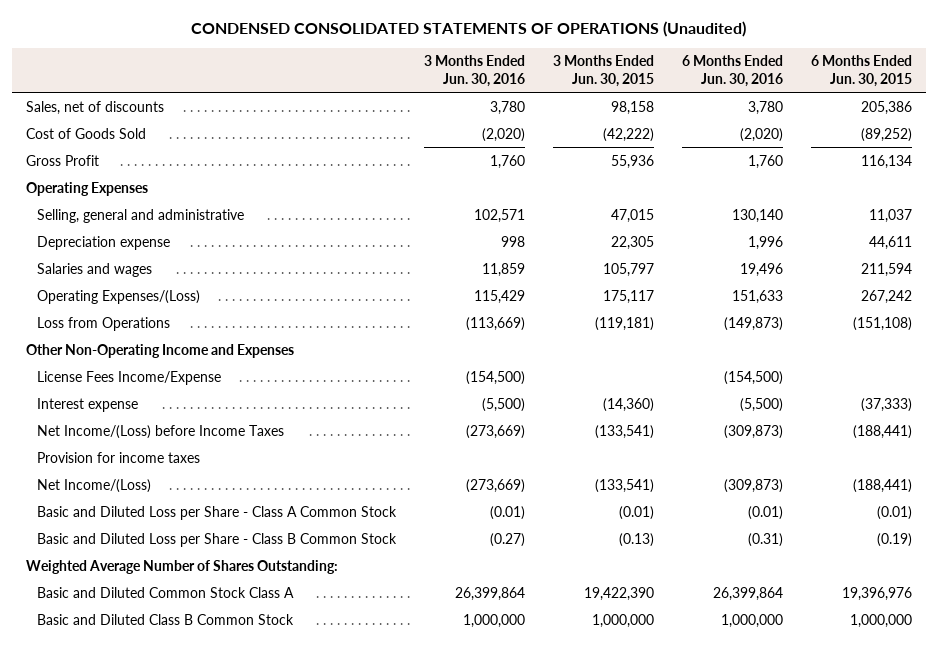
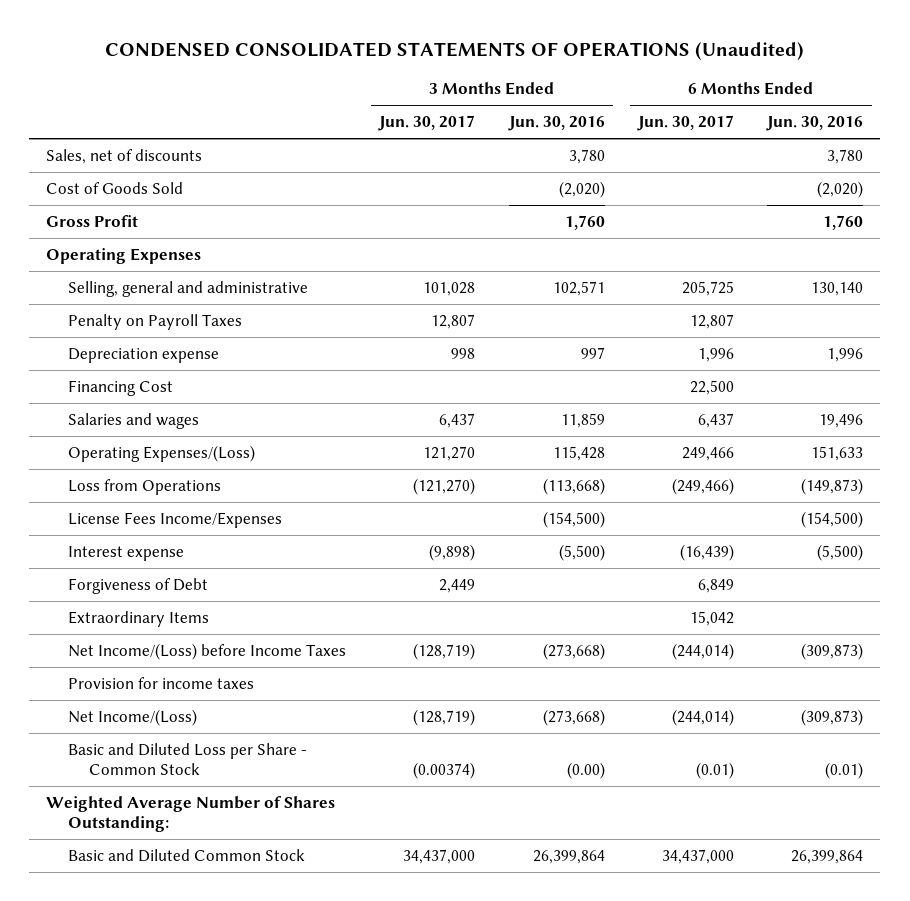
[553,55,655,87] 3 Months Ended Jun. 30, 2015 -> none
[811,55,913,87] 6 Months Ended Jun. 30, 2015 -> none
none -> [378,115,476,132] Jun. 30, 2017
none -> [637,115,735,132] Jun. 30, 2017
none -> [67,313,242,330] Penalty on Payroll Taxes
[501,235,526,247] 998 -> [580,346,605,359] 997
none -> [67,379,173,396] Financing Cost
[26,343,295,358] Other Non-Operating Income and Expenses -> none
[474,289,526,304] 115,429 -> [552,445,605,461] 115,428
[466,316,526,331] (113,669) -> [542,477,605,495] (113,668)
[37,370,222,385] License Fees Income/Expense -> [67,511,282,528] License Fees Income/Expenses
none -> [67,577,208,594] Forgiveness of Debt
none -> [67,610,209,627] Extraordinary Items
[466,424,526,439] (273,669) -> [542,642,605,660] (273,668)
[37,532,398,547] Basic and Diluted Loss per Share - Class B Common Stock -> none
[466,478,526,493] (273,669) -> [542,708,605,726] (273,668)
[37,505,398,520] Basic and Diluted Loss per Share - Class A Common Stock -> [67,742,307,776] Basic and Diluted Loss per Share - Common Stock
[490,505,526,520] (0.01) -> [566,762,605,780] (0.00)
[37,613,295,625] Basic and Diluted Class B Common Stock -> none
[37,586,295,598] Basic and Diluted Common Stock Class A -> [67,848,305,862] Basic and Diluted Common Stock

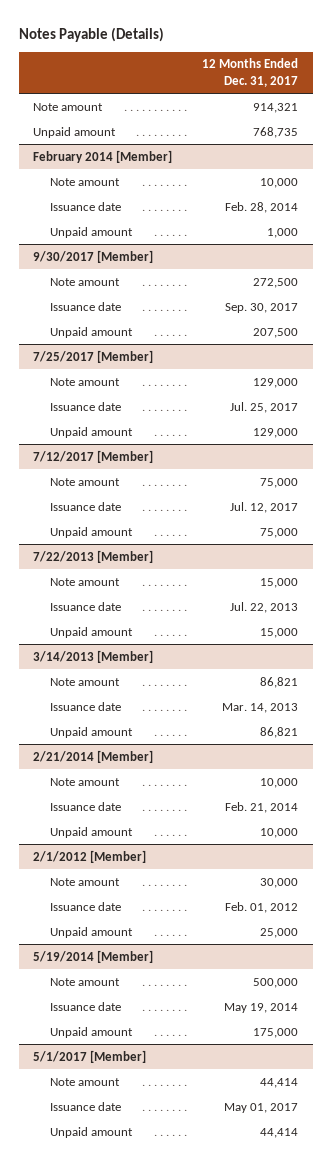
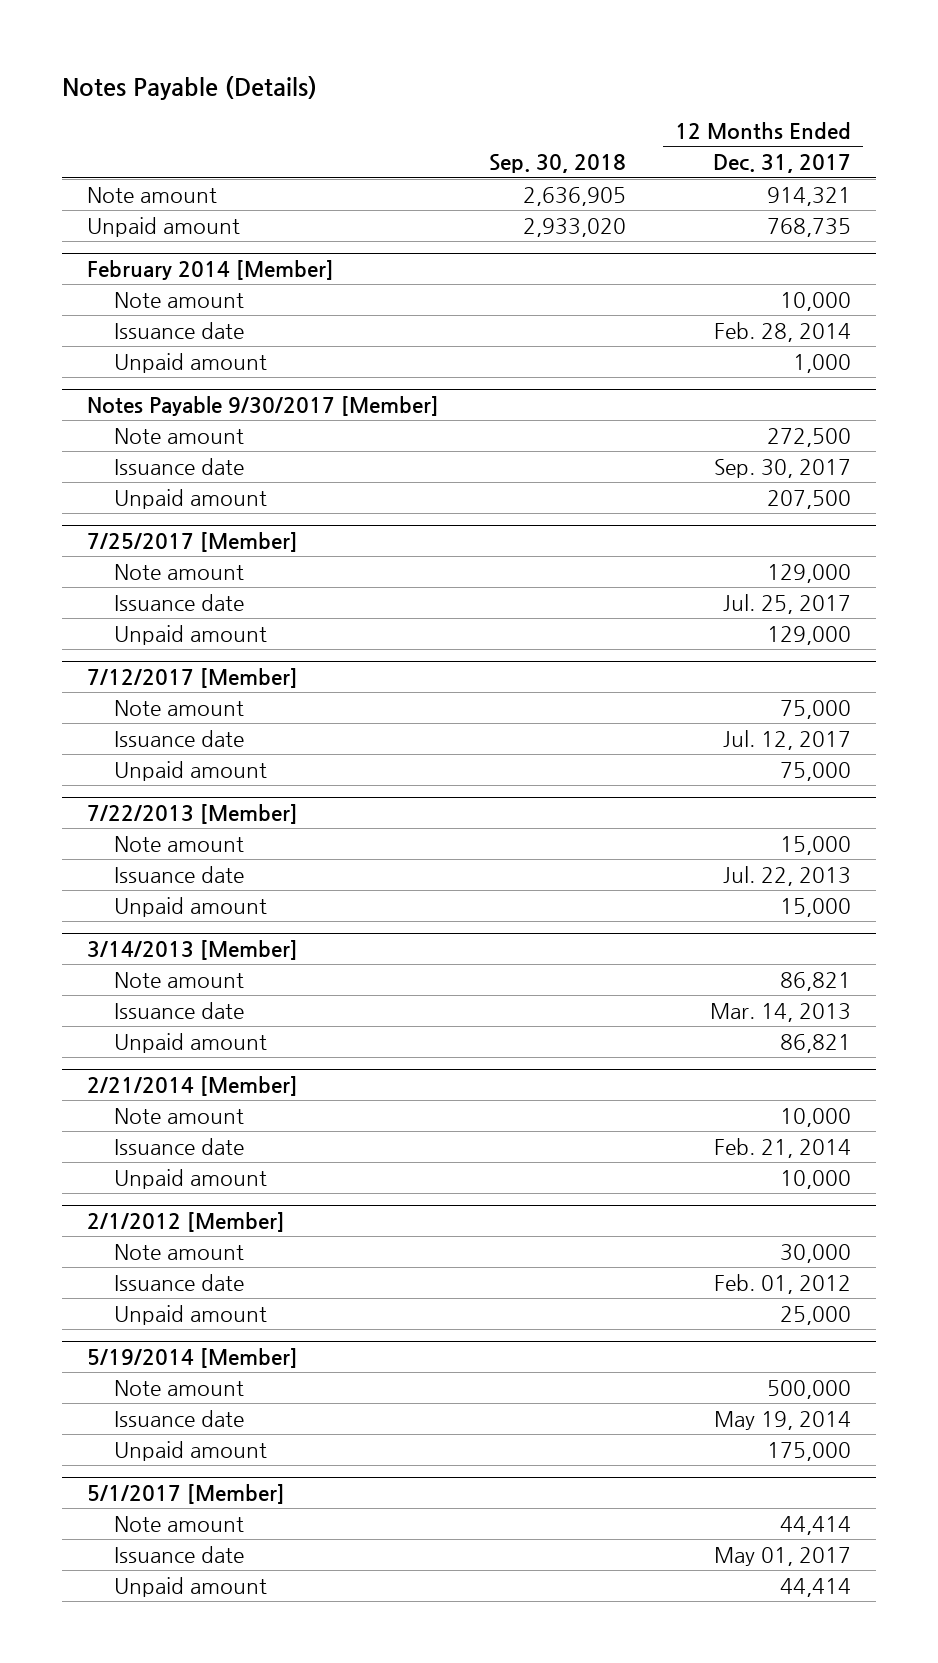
none -> [488,154,626,174] Sep. 30, 2018
[33,249,154,263] 9/30/2017 [Member] -> [87,395,440,416] Notes Payable 9/30/2017 [Member]

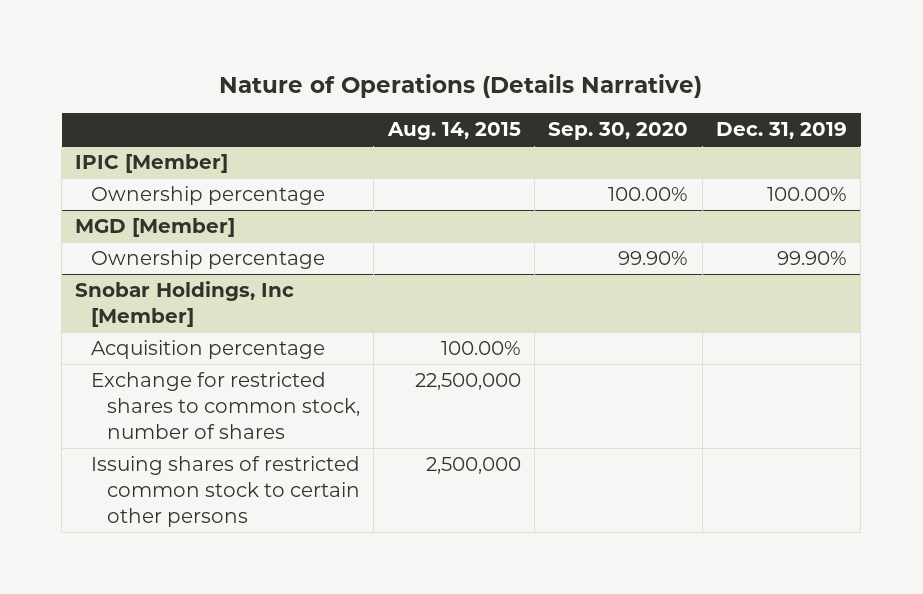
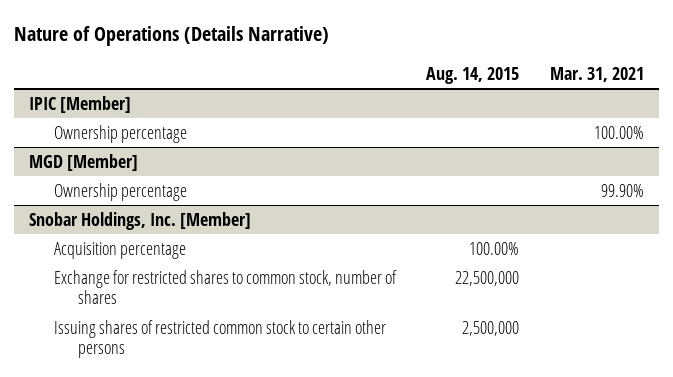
[548,122,689,141] Sep. 30, 2020 -> none
[716,122,848,140] Dec. 31, 2019 -> none
none -> [549,66,644,82] Mar. 31, 2021
[75,281,295,328] Snobar Holdings, Inc [Member] -> [29,211,252,230] Snobar Holdings, Inc. [Member]

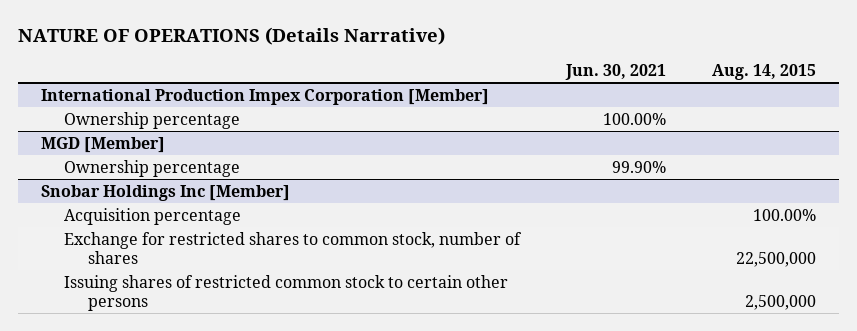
[14,26,330,47] Nature of Operations (Details Narrative) -> [17,27,445,46] NATURE OF OPERATIONS (Details Narrative)
[549,66,644,82] Mar. 31, 2021 -> none
none -> [565,64,667,81] Jun. 30, 2021
[29,95,132,113] IPIC [Member] -> [40,88,489,105] International Production Impex Corporation [Member]
[29,211,252,230] Snobar Holdings, Inc. [Member] -> [40,184,290,201] Snobar Holdings Inc [Member]

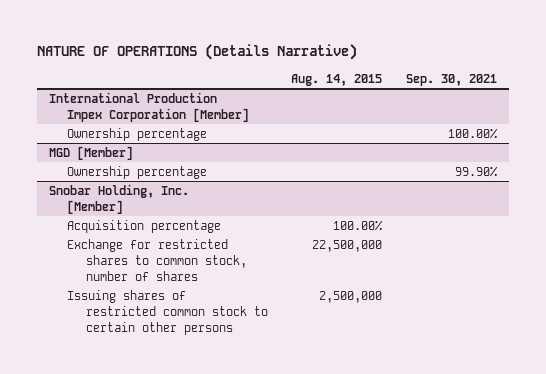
[565,64,667,81] Jun. 30, 2021 -> none
none -> [405,73,497,86] Sep. 30, 2021
[40,184,290,201] Snobar Holdings Inc [Member] -> [49,183,190,214] Snobar Holding, Inc. [Member]

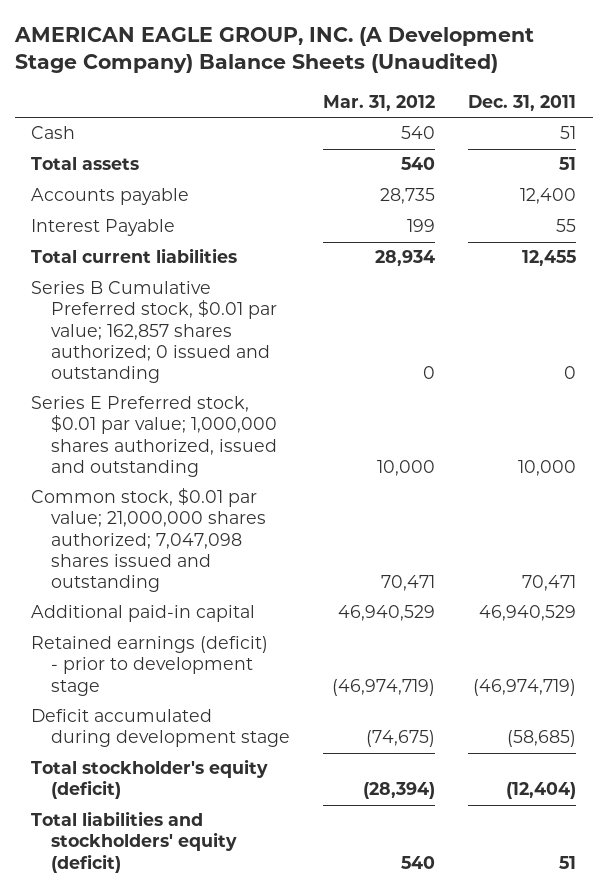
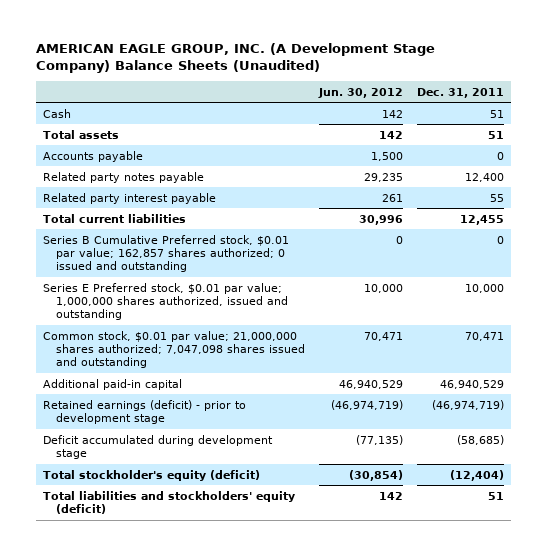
[323,95,436,112] Mar. 31, 2012 -> none
none -> [317,87,403,98] Jun. 30, 2012
[520,188,577,205] 12,400 -> [497,151,505,160] 0
none -> [42,171,204,183] Related party notes payable
[31,219,176,237] Interest Payable -> [42,192,216,204] Related party interest payable

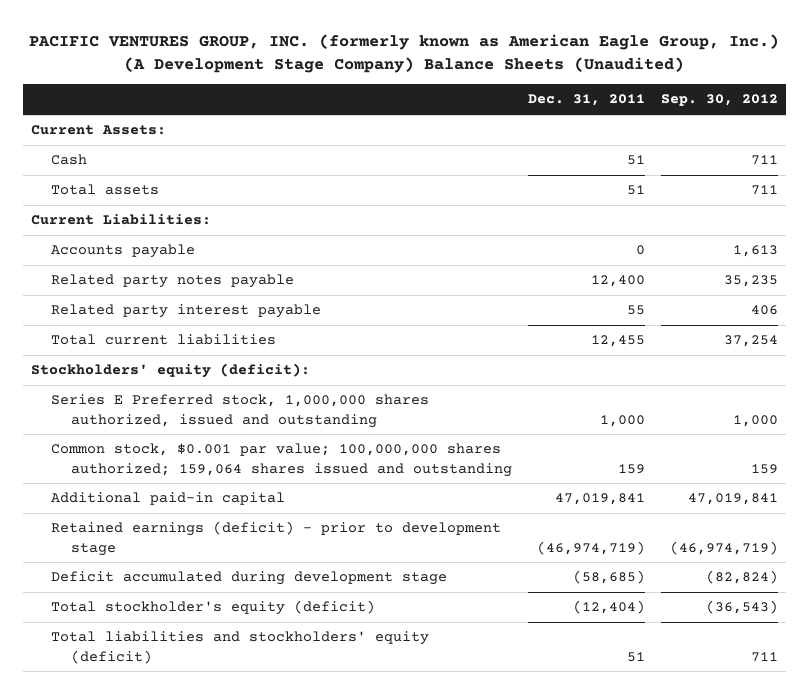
[35,42,435,73] AMERICAN EAGLE GROUP, INC. (A Development Stage Company) Balance Sheets (Unaudited) -> [29,33,780,74] PACIFIC VENTURES GROUP, INC. (formerly known as American Eagle Group, Inc.) (A Development Stage Company) Balance Sheets (Unaudited)
[317,87,403,98] Jun. 30, 2012 -> none
none -> [660,94,778,107] Sep. 30, 2012
none -> [30,125,166,136] Current Assets:
none -> [30,214,211,226] Current Liabilities:
[42,234,289,273] Series B Cumulative Preferred stock, $0.01 par value; 162,857 shares authorized; 0 issued and outstanding -> none
none -> [30,363,310,379] Stockholders' equity (deficit):
[42,282,288,321] Series E Preferred stock, $0.01 par value; 1,000,000 shares authorized, issued and outstanding -> [51,394,430,428] Series E Preferred stock, 1,000,000 shares authorized, issued and outstanding
[465,283,505,293] 10,000 -> [600,414,646,427] 1,000
[42,330,305,369] Common stock, $0.01 par value; 21,000,000 shares authorized; 7,047,098 shares issued and outstanding -> [51,443,513,477] Common stock, $0.001 par value; 100,000,000 shares authorized; 159,064 shares issued and outstanding
[465,331,505,341] 70,471 -> [618,463,646,474] 159
[440,379,505,389] 46,940,529 -> [555,493,646,506] 47,019,841

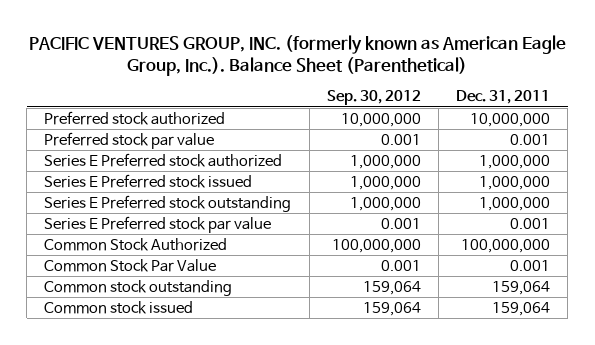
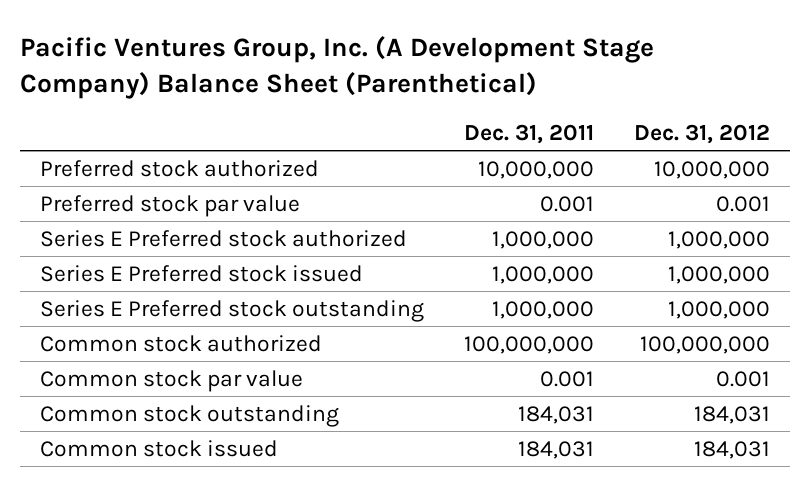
[29,34,567,77] PACIFIC VENTURES GROUP, INC. (formerly known as American Eagle Group, Inc.). Balance Sheet (Parenthetical) -> [19,35,654,99] Pacific Ventures Group, Inc. (A Development Stage Company) Balance Sheet (Parenthetical)
[326,90,421,106] Sep. 30, 2012 -> none
none -> [633,124,770,145] Dec. 31, 2012
[44,215,272,233] Series E Preferred stock par value -> none
[44,237,228,251] Common Stock Authorized -> [39,335,322,353] Common stock authorized
[44,258,217,272] Common Stock Par Value -> [39,370,303,393] Common stock par value
[492,280,551,295] 159,064 -> [517,406,594,425] 184,031
[492,301,551,316] 159,064 -> [517,441,594,460] 184,031

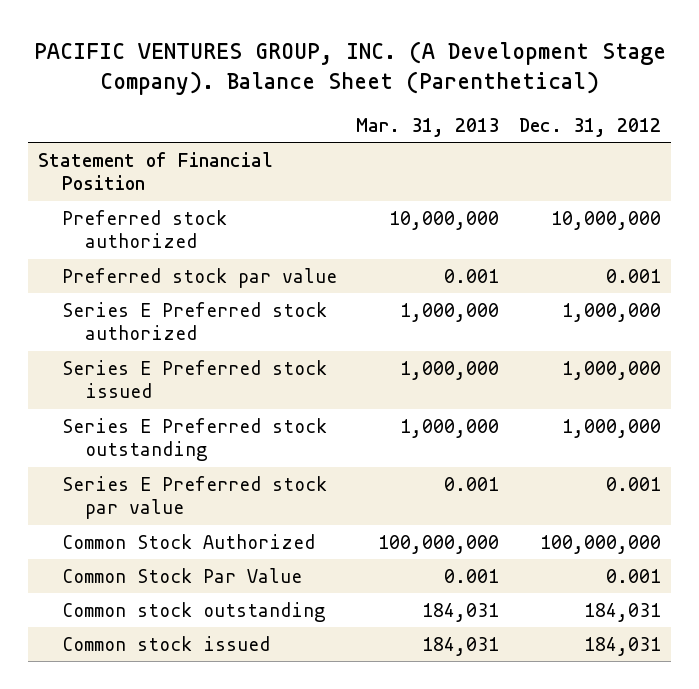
[19,35,654,99] Pacific Ventures Group, Inc. (A Development Stage Company) Balance Sheet (Parenthetical) -> [33,40,666,95] PACIFIC VENTURES GROUP, INC. (A Development Stage Company). Balance Sheet (Parenthetical)
[463,124,594,145] Dec. 31, 2011 -> none
none -> [356,117,500,137] Mar. 31, 2013
none -> [38,151,274,191] Statement of Financial Position
none -> [61,475,327,520] Series E Preferred stock par value
[39,335,322,353] Common stock authorized -> [61,533,315,549] Common Stock Authorized
[39,370,303,393] Common stock par value -> [61,567,302,583] Common Stock Par Value

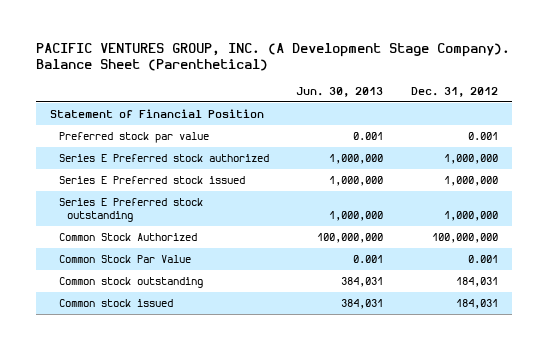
[356,117,500,137] Mar. 31, 2013 -> none
none -> [296,87,384,98] Jun. 30, 2013
[61,209,227,249] Preferred stock authorized -> none
[61,475,327,520] Series E Preferred stock par value -> none

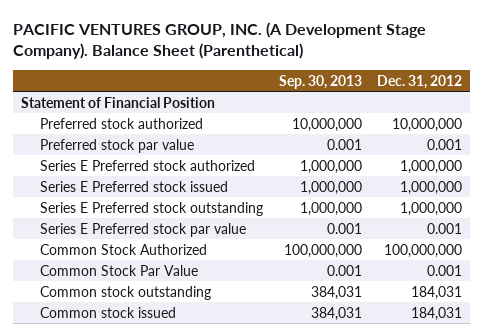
[296,87,384,98] Jun. 30, 2013 -> none
none -> [278,75,362,90] Sep. 30, 2013
none -> [40,117,204,129] Preferred stock authorized
none -> [40,222,247,237] Series E Preferred stock par value

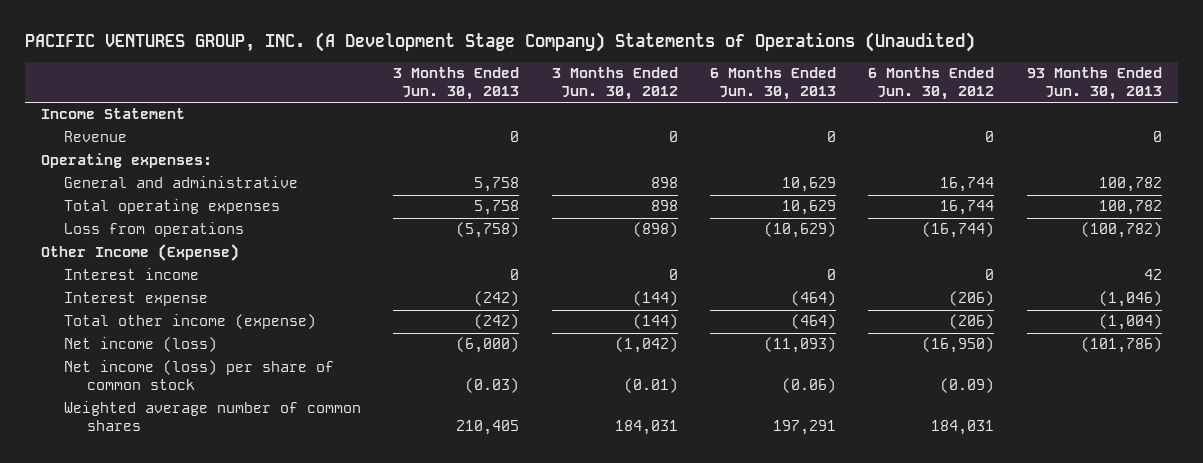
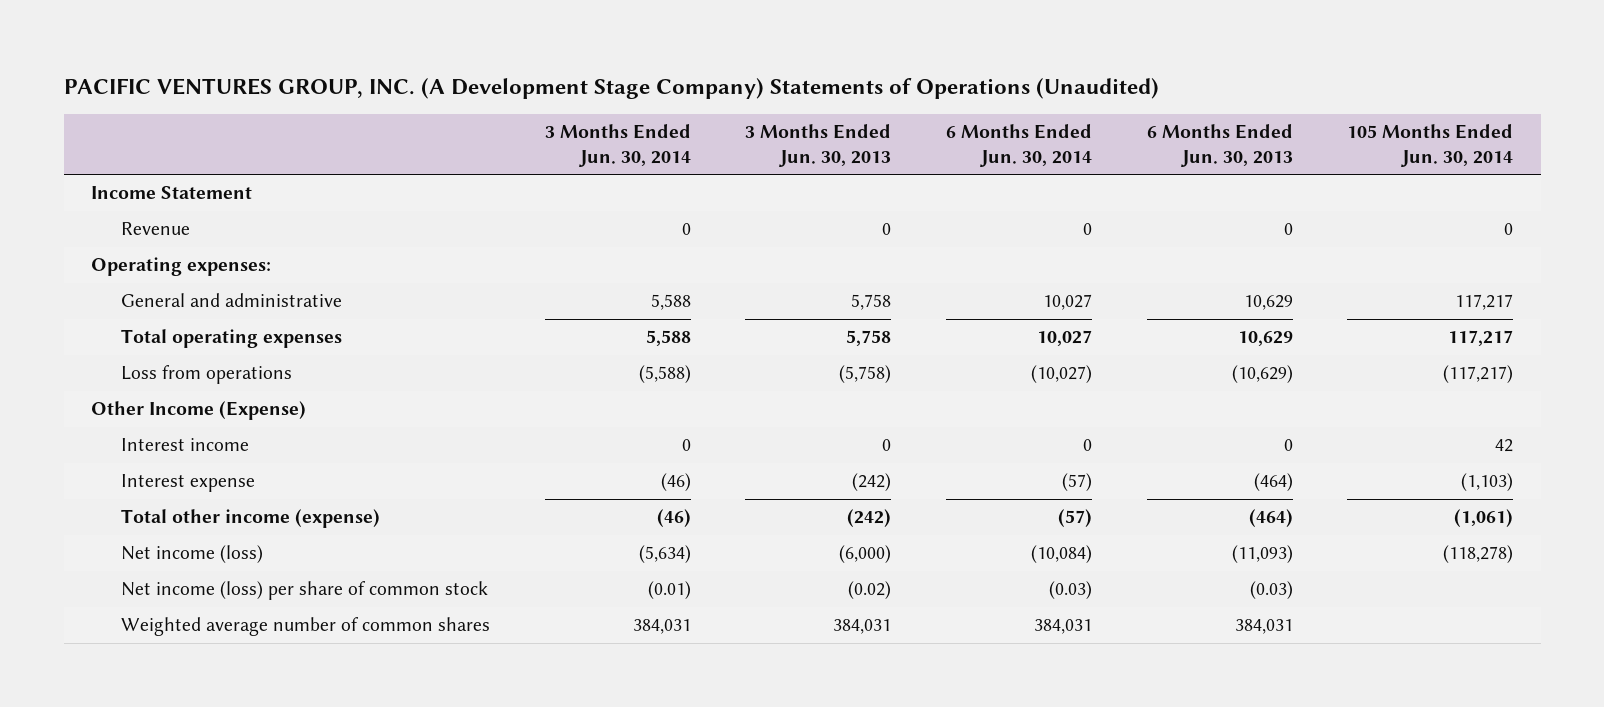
[551,66,678,100] 3 Months Ended Jun. 30, 2012 -> none
[868,66,995,100] 6 Months Ended Jun. 30, 2012 -> none
[1026,66,1162,100] 93 Months Ended Jun. 30, 2013 -> none
none -> [544,124,691,167] 3 Months Ended Jun. 30, 2014
none -> [946,124,1093,167] 6 Months Ended Jun. 30, 2014
none -> [1347,124,1514,167] 105 Months Ended Jun. 30, 2014
[465,378,520,394] (0.03) -> [848,581,892,600] (0.02)
[781,378,836,394] (0.06) -> [1249,581,1293,600] (0.03)
[456,420,520,436] 210,405 -> [833,619,892,635] 384,031
[772,420,836,436] 197,291 -> [1234,619,1293,635] 384,031

